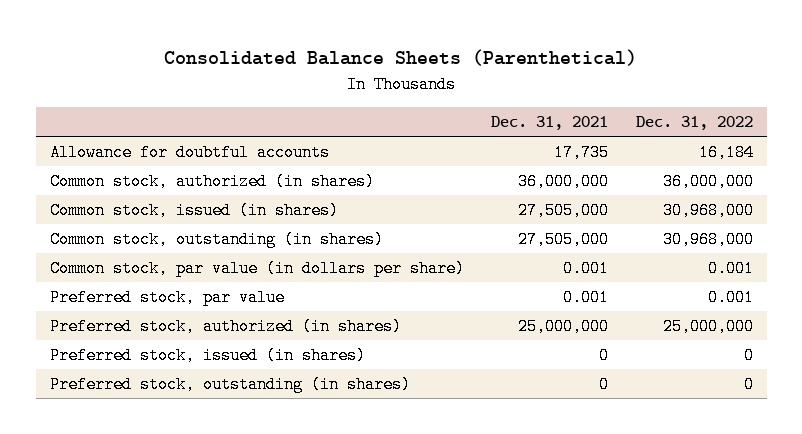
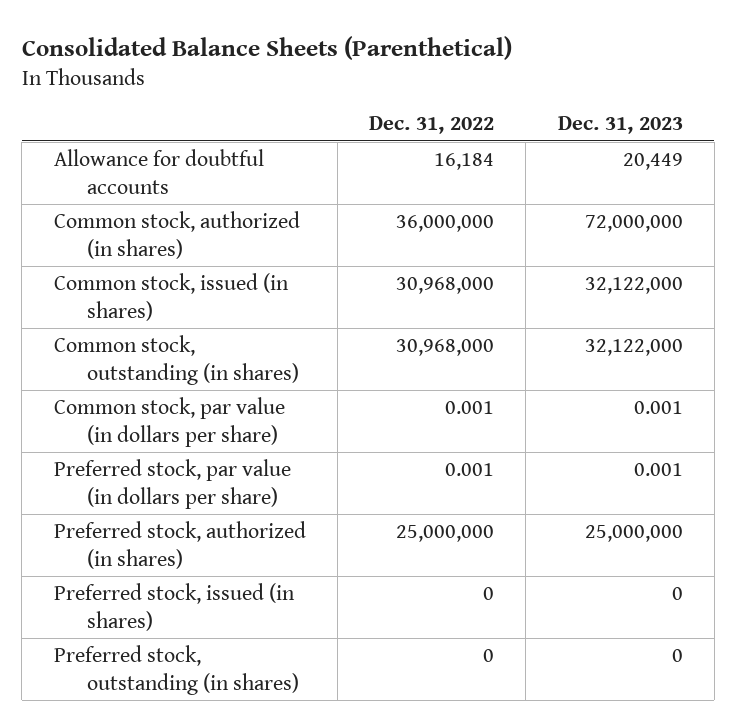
[491,115,609,130] Dec. 31, 2021 -> none
none -> [557,116,683,135] Dec. 31, 2023
[49,289,285,307] Preferred stock, par value -> [53,458,291,509] Preferred stock, par value (in dollars per share)

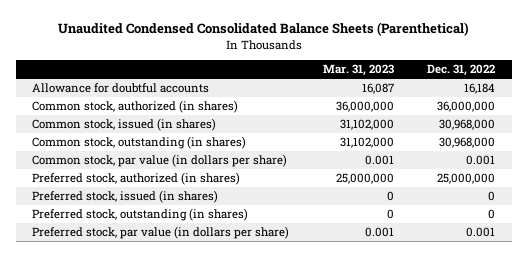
[21,35,512,60] Consolidated Balance Sheets (Parenthetical) -> [57,22,469,37] Unaudited Condensed Consolidated Balance Sheets (Parenthetical)
[557,116,683,135] Dec. 31, 2023 -> none
none -> [322,64,394,77] Mar. 31, 2023
[53,458,291,509] Preferred stock, par value (in dollars per share) -> [32,225,290,239] Preferred stock, par value (in dollars per share)

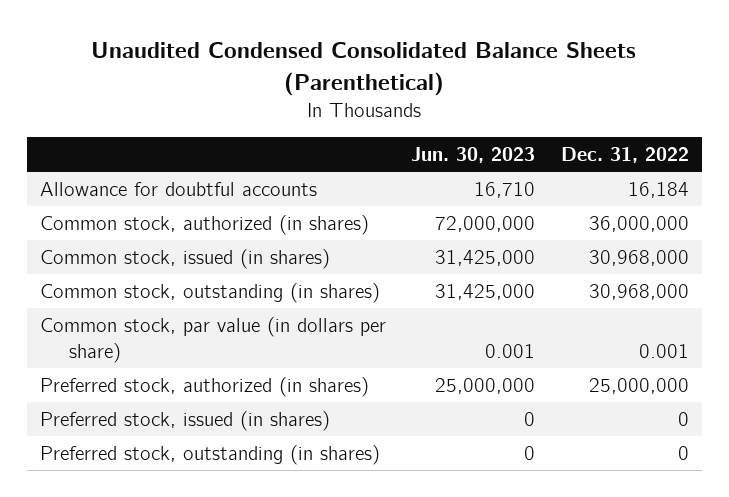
[322,64,394,77] Mar. 31, 2023 -> none
none -> [411,147,536,164] Jun. 30, 2023
[32,225,290,239] Preferred stock, par value (in dollars per share) -> none

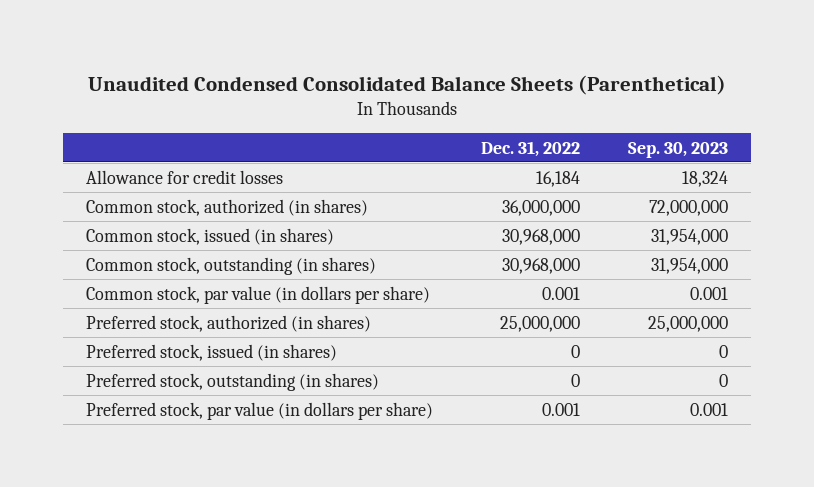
[411,147,536,164] Jun. 30, 2023 -> none
none -> [627,141,728,158] Sep. 30, 2023
[39,181,317,196] Allowance for doubtful accounts -> [86,169,284,184] Allowance for credit losses
none -> [86,401,434,420] Preferred stock, par value (in dollars per share)

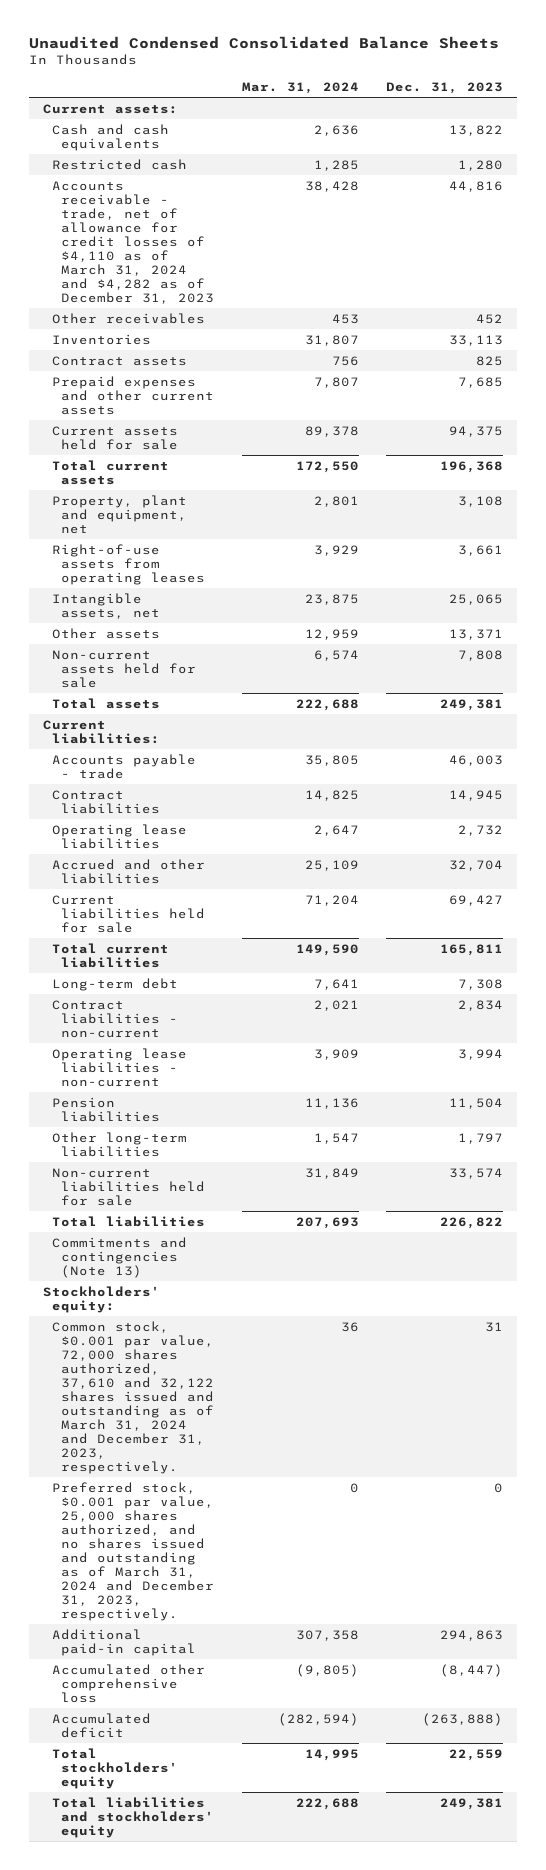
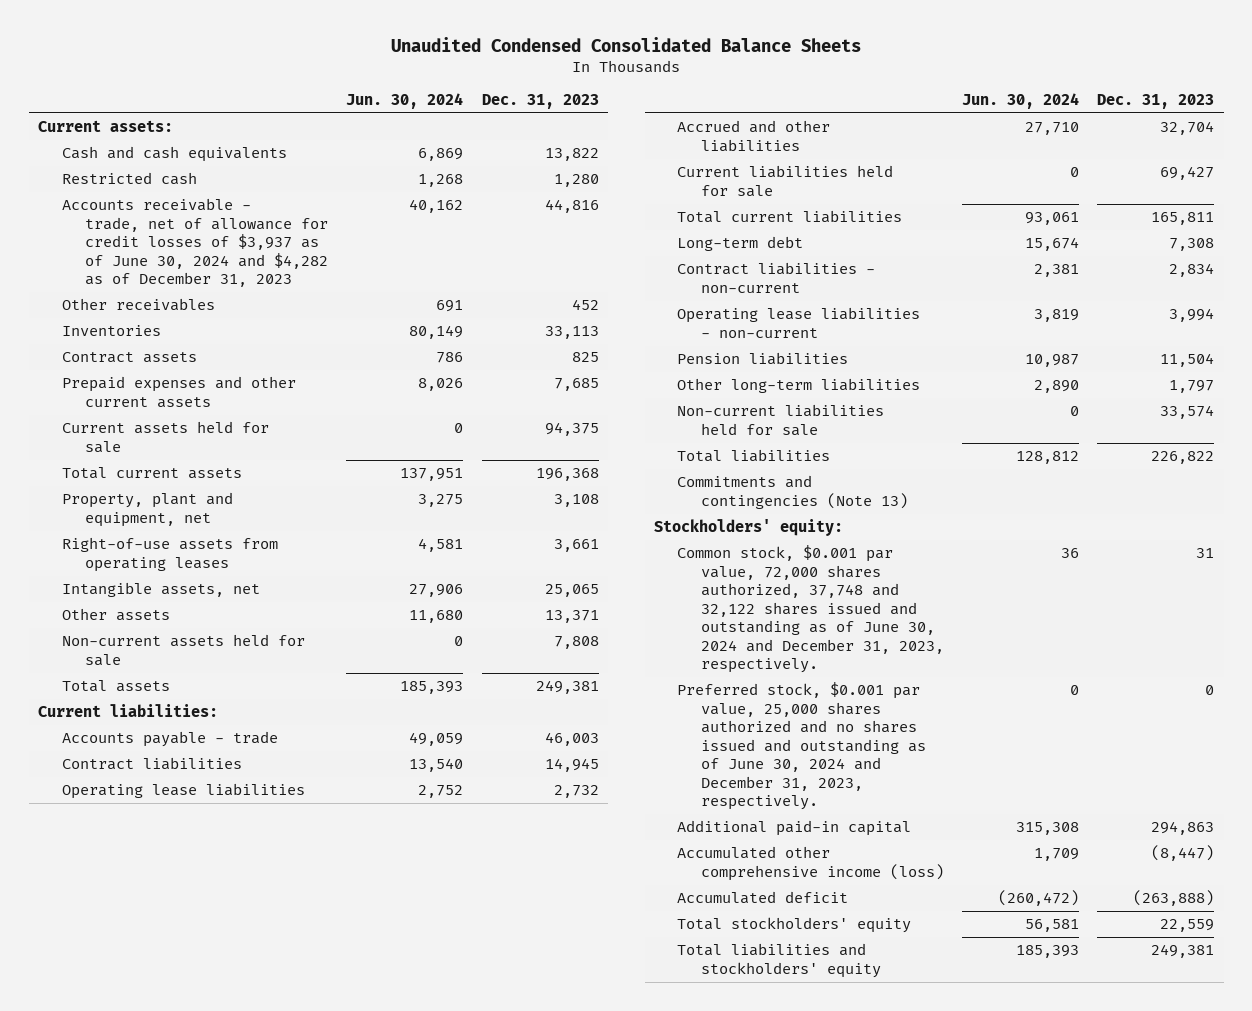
[241,81,359,94] Mar. 31, 2024 -> none
none -> [346,92,464,109] Jun. 30, 2024
[51,180,215,304] Accounts receivable - trade, net of allowance for credit losses of $4,110 as of March 31, 2024 and $4,282 as of December 31, 2023 -> [61,198,329,288] Accounts receivable - trade, net of allowance for credit losses of $3,937 as of June 30, 2024 and $4,282 as of December 31, 2023
[51,1320,215,1474] Common stock, $0.001 par value, 72,000 shares authorized, 37,610 and 32,122 shares issued and outstanding as of March 31, 2024 and December 31, 2023, respectively. -> [677,545,944,674] Common stock, $0.001 par value, 72,000 shares authorized, 37,748 and 32,122 shares issued and outstanding as of June 30, 2024 and December 31, 2023, respectively.
[51,1481,215,1621] Preferred stock, $0.001 par value, 25,000 shares authorized, and no shares issued and outstanding as of March 31, 2024 and December 31, 2023, respectively. -> [677,682,926,811] Preferred stock, $0.001 par value, 25,000 shares authorized and no shares issued and outstanding as of June 30, 2024 and December 31, 2023, respectively.
[51,1663,205,1703] Accumulated other comprehensive loss -> [677,846,944,881] Accumulated other comprehensive income (loss)

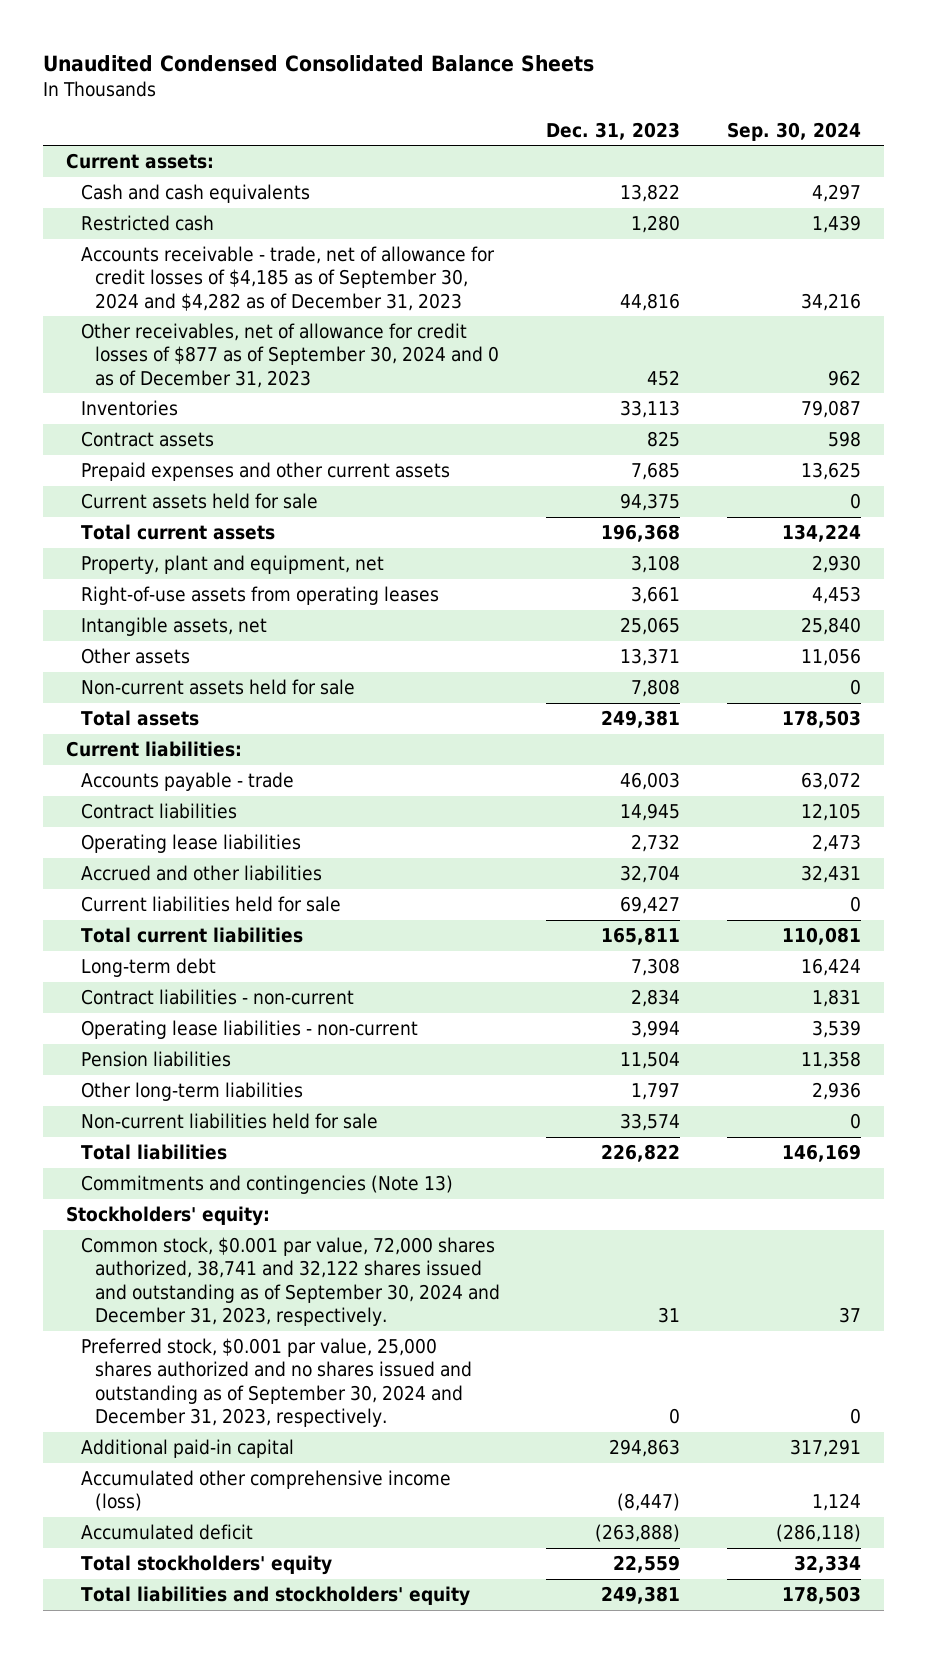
[346,92,464,109] Jun. 30, 2024 -> none
none -> [726,121,861,141] Sep. 30, 2024
[61,198,329,288] Accounts receivable - trade, net of allowance for credit losses of $3,937 as of June 30, 2024 and $4,282 as of December 31, 2023 -> [80,245,495,311] Accounts receivable - trade, net of allowance for credit losses of $4,185 as of September 30, 2024 and $4,282 as of December 31, 2023
[61,298,215,312] Other receivables -> [80,322,500,388] Other receivables, net of allowance for credit losses of $877 as of September 30, 2024 and 0 as of December 31, 2023
[677,545,944,674] Common stock, $0.001 par value, 72,000 shares authorized, 37,748 and 32,122 shares issued and outstanding as of June 30, 2024 and December 31, 2023, respectively. -> [80,1236,501,1327] Common stock, $0.001 par value, 72,000 shares authorized, 38,741 and 32,122 shares issued and outstanding as of September 30, 2024 and December 31, 2023, respectively.
[677,682,926,811] Preferred stock, $0.001 par value, 25,000 shares authorized and no shares issued and outstanding as of June 30, 2024 and December 31, 2023, respectively. -> [80,1337,473,1428] Preferred stock, $0.001 par value, 25,000 shares authorized and no shares issued and outstanding as of September 30, 2024 and December 31, 2023, respectively.

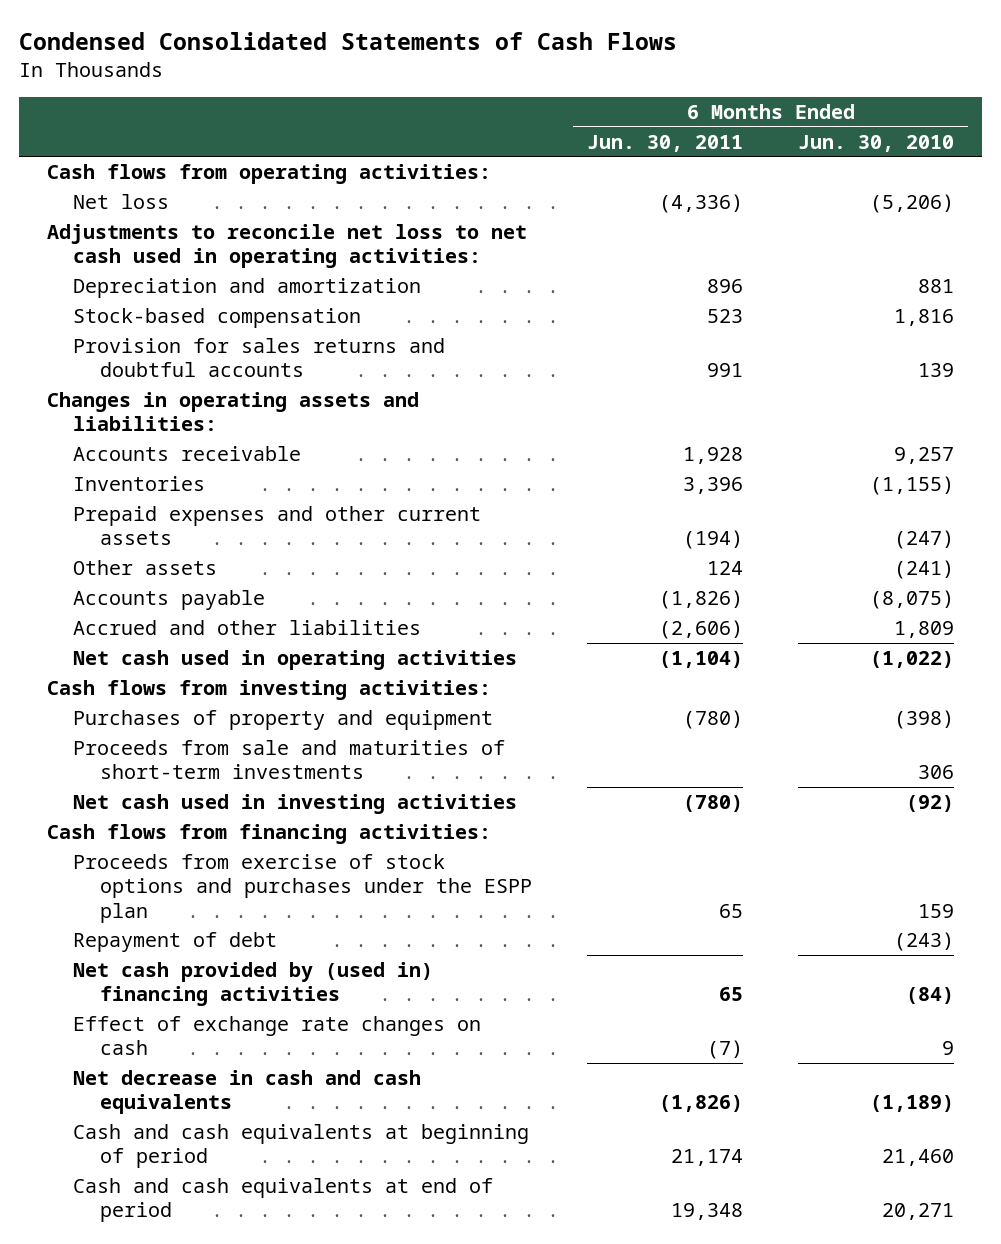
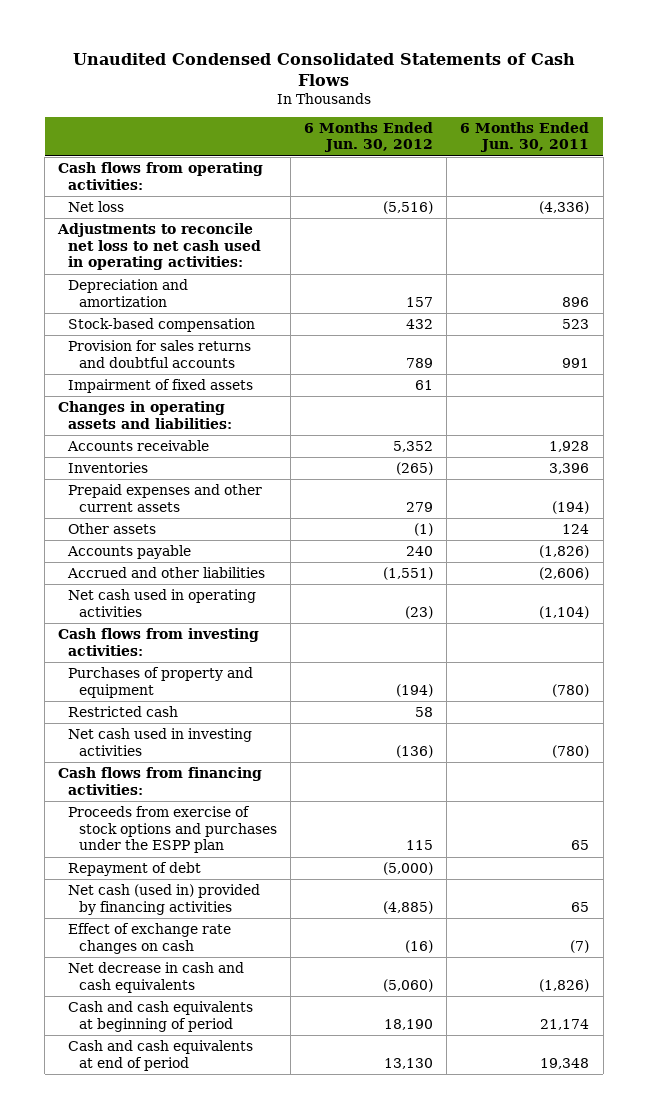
[19,32,678,51] Condensed Consolidated Statements of Cash Flows -> [72,53,575,86] Unaudited Condensed Consolidated Statements of Cash Flows
[798,134,955,152] Jun. 30, 2010 -> none
none -> [304,121,434,153] 6 Months Ended Jun. 30, 2012
none -> [68,378,254,393] Impairment of fixed assets
[73,740,506,780] Proceeds from sale and maturities of short-term investments -> none
none -> [68,705,179,717] Restricted cash
[73,962,434,1007] Net cash provided by (used in) financing activities -> [68,883,261,915] Net cash (used in) provided by financing activities

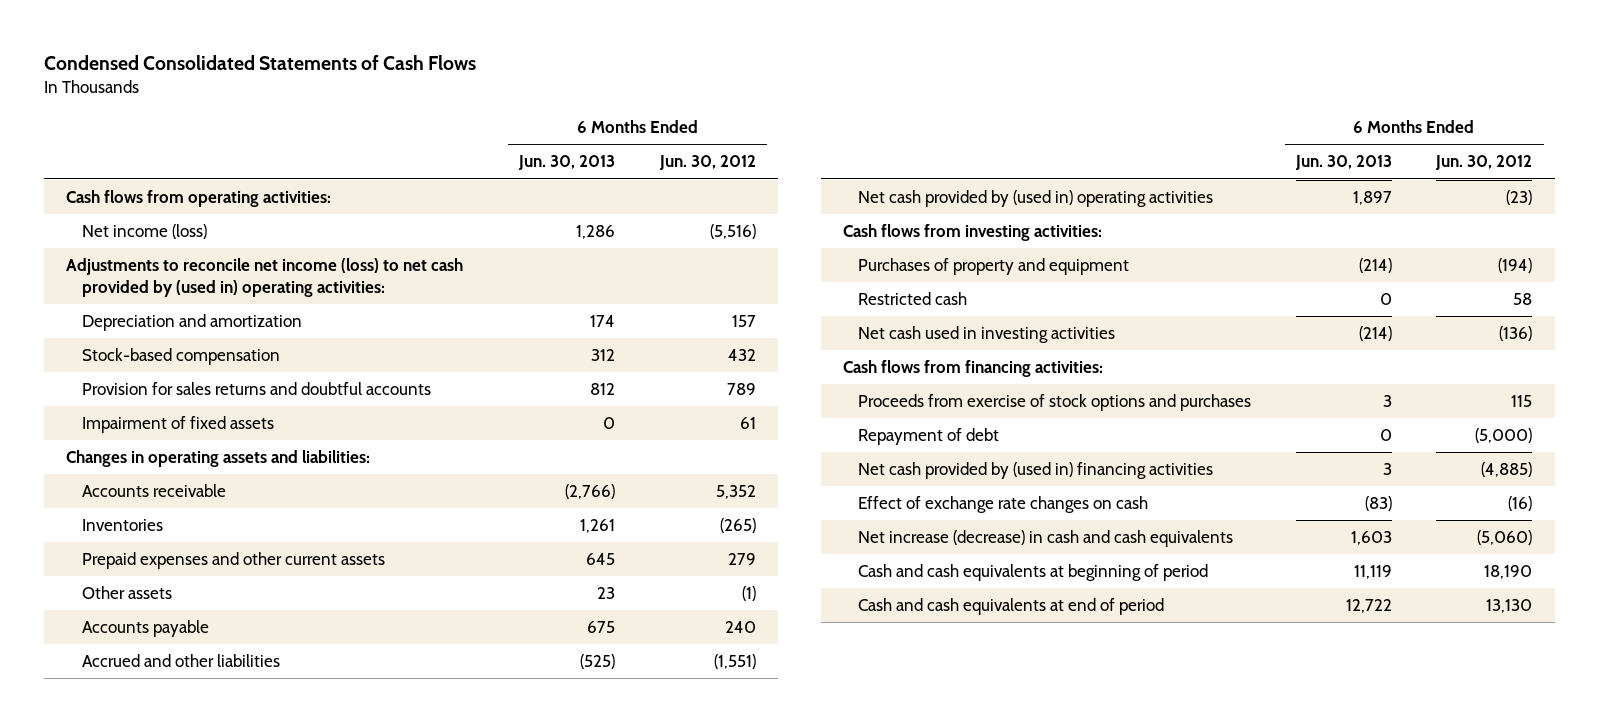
[72,53,575,86] Unaudited Condensed Consolidated Statements of Cash Flows -> [44,55,477,71] Condensed Consolidated Statements of Cash Flows
[460,121,590,153] 6 Months Ended Jun. 30, 2011 -> none
none -> [518,155,616,171] Jun. 30, 2013
[68,200,125,212] Net loss -> [81,224,207,240] Net income (loss)
[57,222,262,271] Adjustments to reconcile net loss to net cash used in operating activities: -> [66,258,464,297] Adjustments to reconcile net income (loss) to net cash provided by (used in) operating activities:
[68,588,257,617] Net cash used in operating activities -> [858,190,1214,208] Net cash provided by (used in) operating activities
[68,805,277,854] Proceeds from exercise of stock options and purchases under the ESPP plan -> [858,394,1252,412] Proceeds from exercise of stock options and purchases
[68,883,261,915] Net cash (used in) provided by financing activities -> [858,462,1214,480] Net cash provided by (used in) financing activities
[68,961,245,993] Net decrease in cash and cash equivalents -> [858,530,1234,548] Net increase (decrease) in cash and cash equivalents

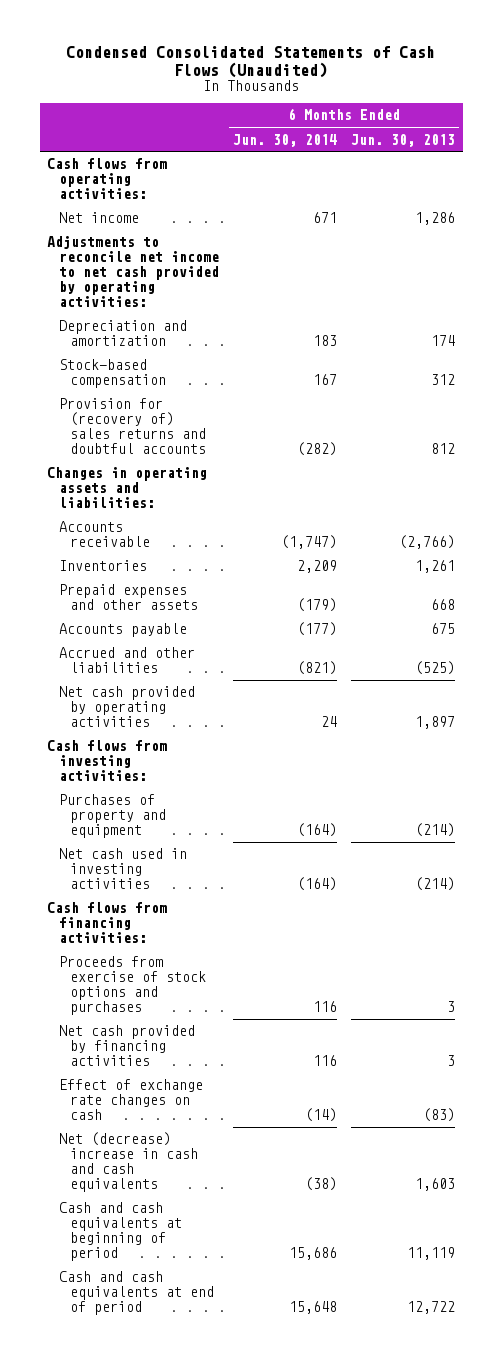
[44,55,477,71] Condensed Consolidated Statements of Cash Flows -> [66,45,436,78] Condensed Consolidated Statements of Cash Flows (Unaudited)
[659,155,757,171] Jun. 30, 2012 -> none
none -> [233,133,338,147] Jun. 30, 2014
[81,224,207,240] Net income (loss) -> [58,212,139,224] Net income
[66,258,464,297] Adjustments to reconcile net income (loss) to net cash provided by (used in) operating activities: -> [47,236,219,308] Adjustments to reconcile net income to net cash provided by operating activities:
[81,416,274,434] Impairment of fixed assets -> none
[81,382,431,396] Provision for sales returns and doubtful accounts -> [58,398,207,455] Provision for (recovery of) sales returns and doubtful accounts
[81,586,172,600] Other assets -> none
[81,552,385,570] Prepaid expenses and other current assets -> [58,584,199,611] Prepaid expenses and other assets
[586,553,616,566] 645 -> [431,599,456,611] 668
[858,190,1214,208] Net cash provided by (used in) operating activities -> [58,686,195,728] Net cash provided by operating activities
[858,292,968,306] Restricted cash -> none
[858,428,1000,446] Repayment of debt -> none
[858,462,1214,480] Net cash provided by (used in) financing activities -> [58,1025,195,1067] Net cash provided by financing activities
[858,530,1234,548] Net increase (decrease) in cash and cash equivalents -> [58,1132,199,1193] Net (decrease) increase in cash and cash equivalents

